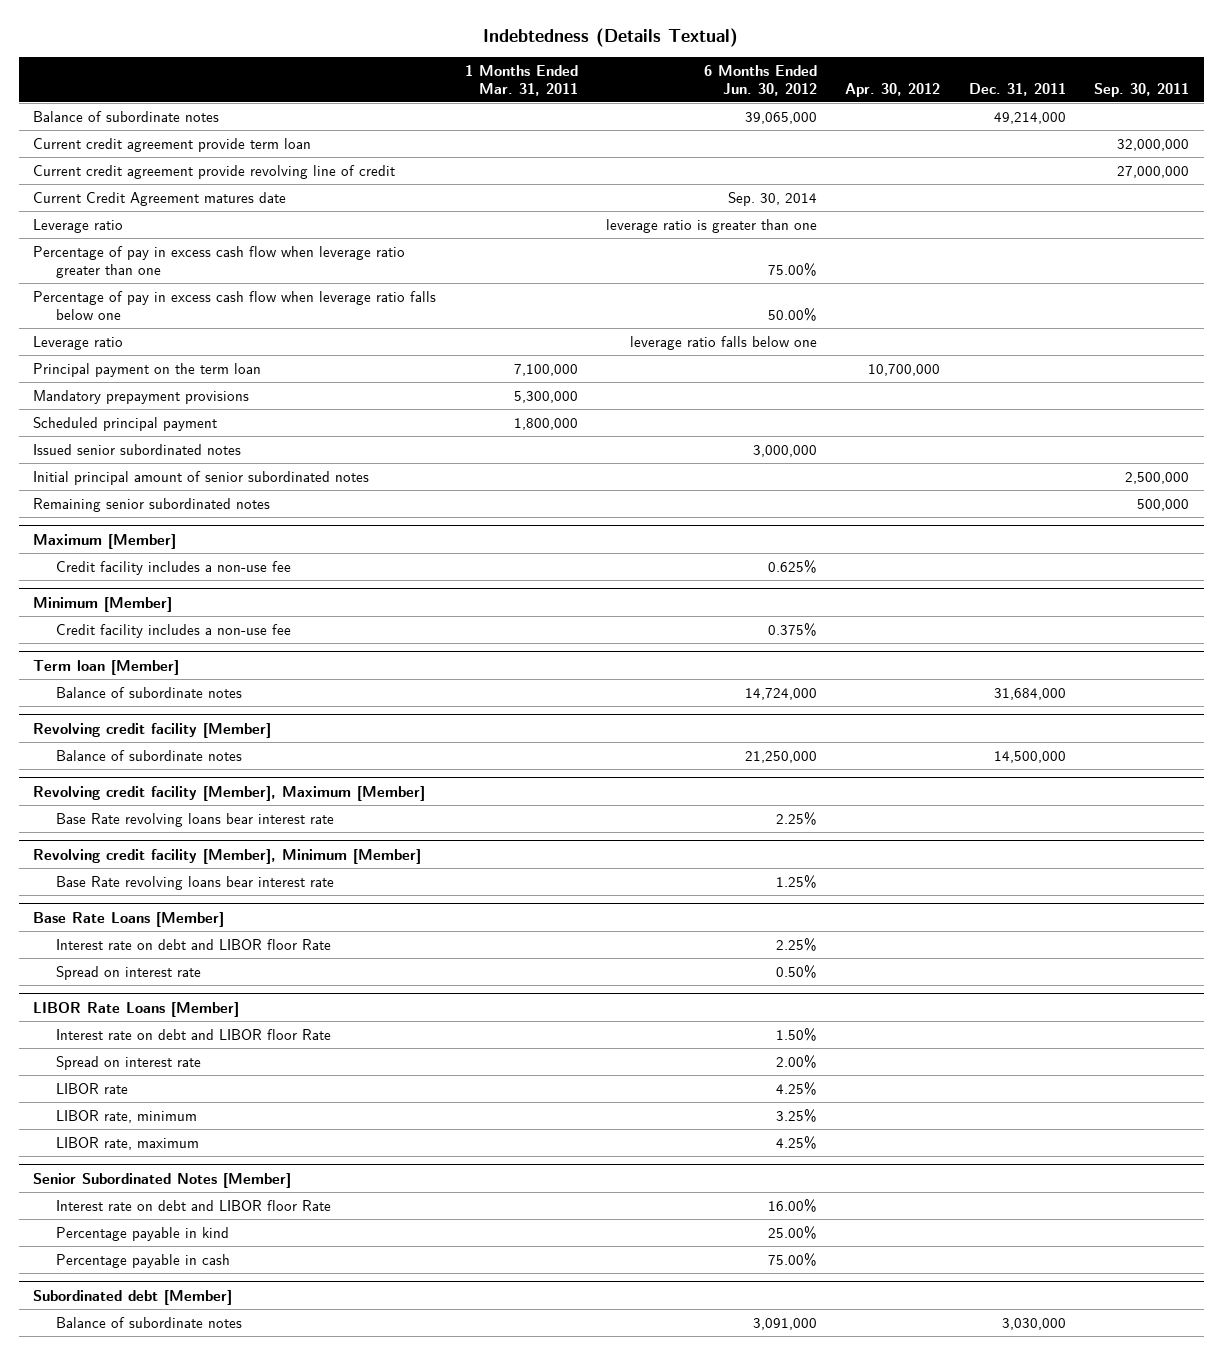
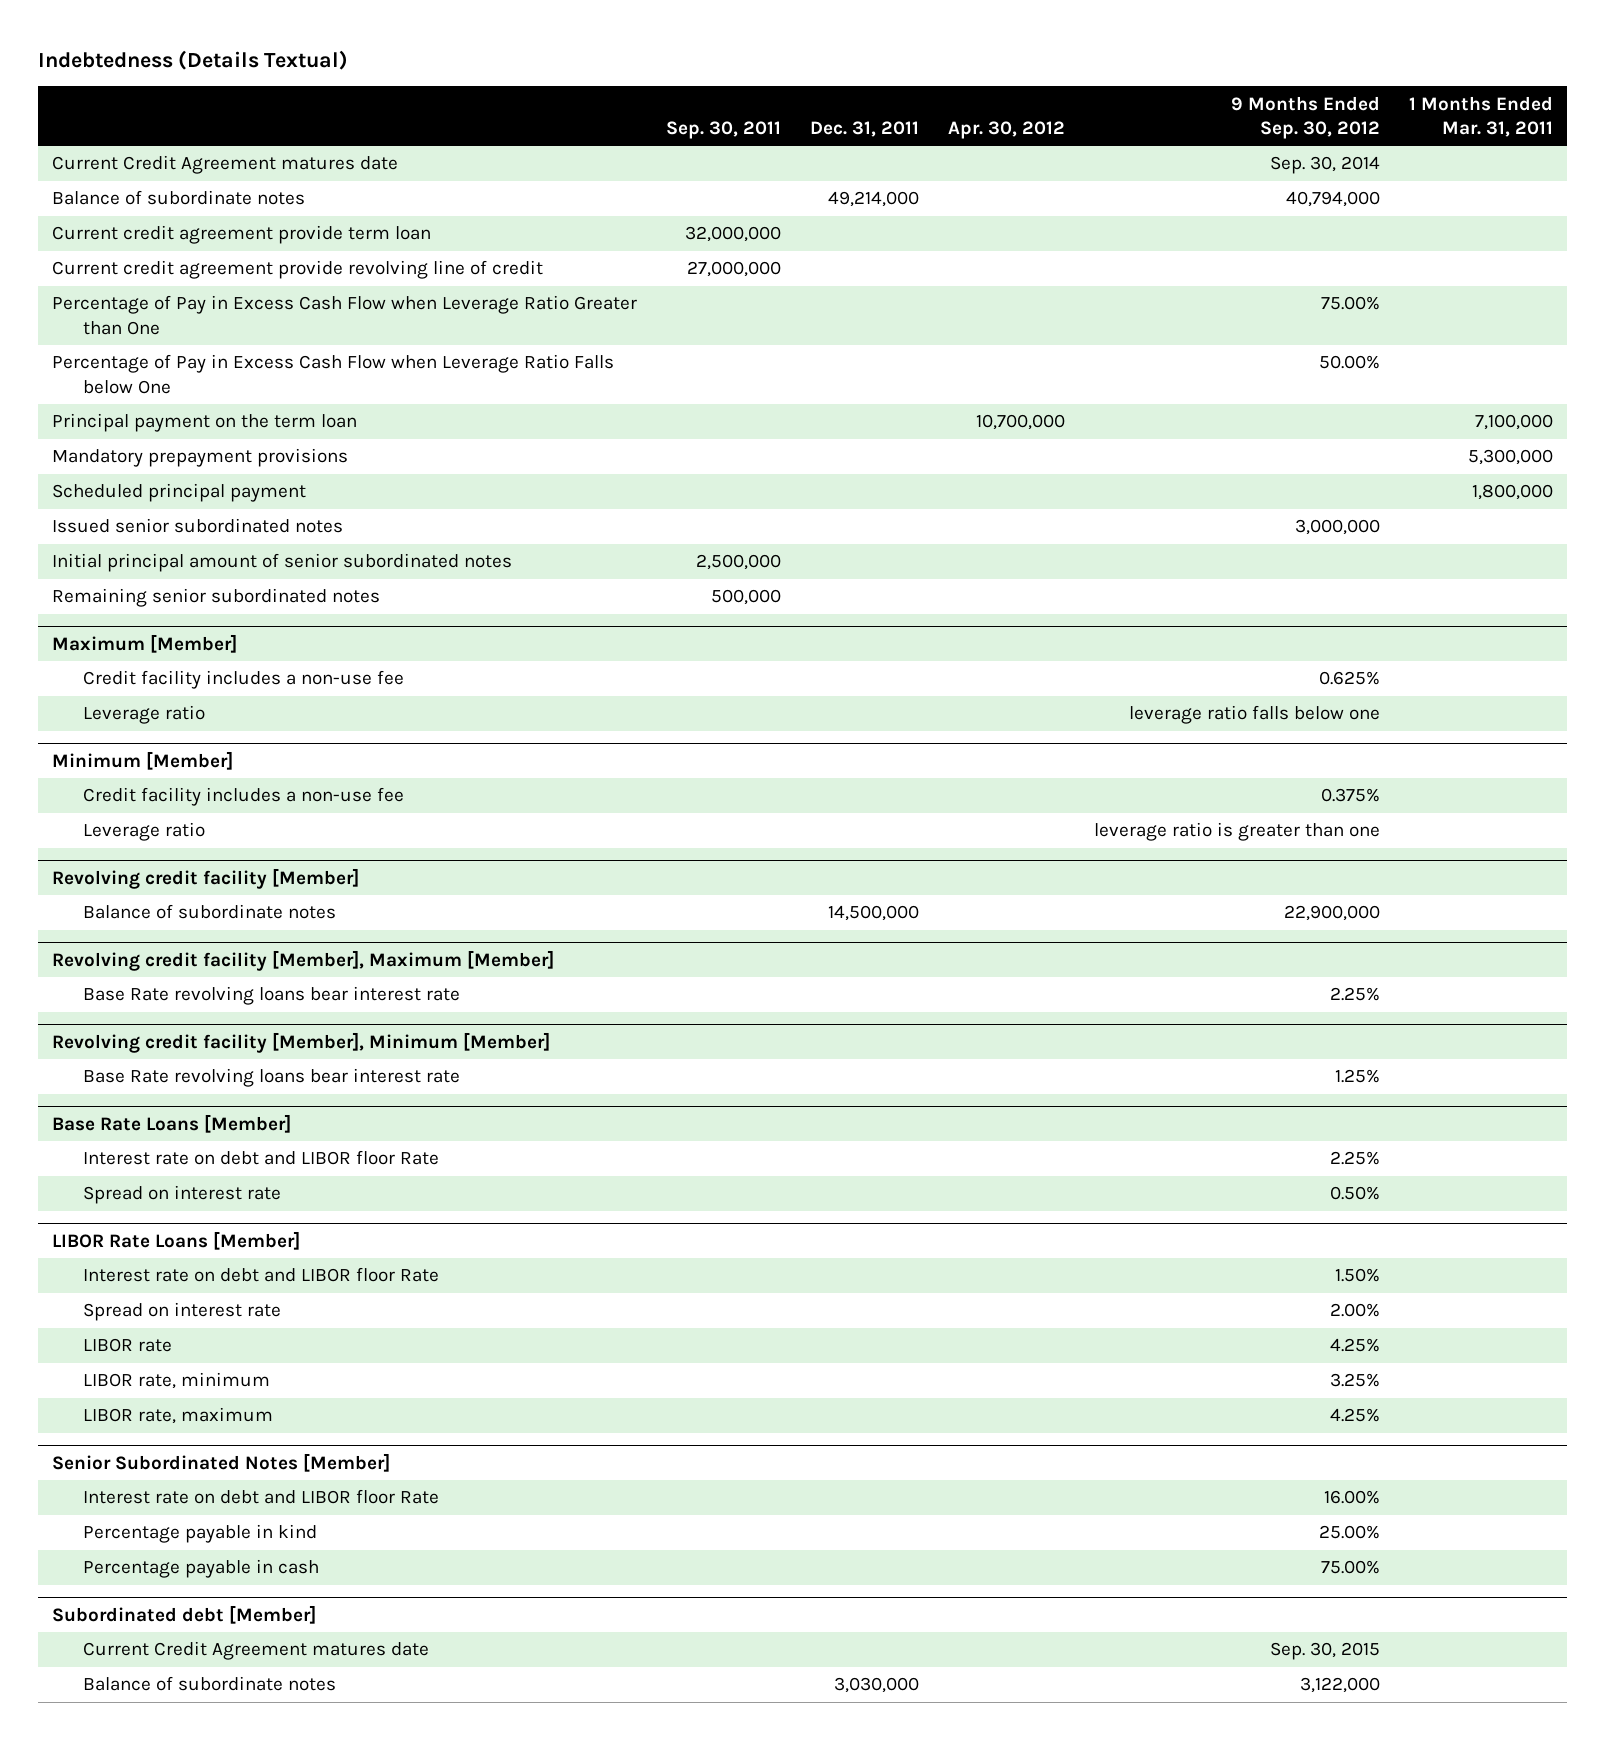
[704,64,818,96] 6 Months Ended Jun. 30, 2012 -> none
none -> [1231,95,1381,139] 9 Months Ended Sep. 30, 2012
[33,191,287,206] Current Credit Agreement matures date -> [52,155,399,175] Current Credit Agreement matures date
[33,218,124,233] Leverage ratio -> none
[33,335,124,350] Leverage ratio -> none
[33,245,406,278] Percentage of pay in excess cash flow when leverage ratio greater than one -> [52,295,638,335] Percentage of Pay in Excess Cash Flow when Leverage Ratio Greater than One
[33,290,437,320] Percentage of pay in excess cash flow when leverage ratio falls below one -> [52,354,615,394] Percentage of Pay in Excess Cash Flow when Leverage Ratio Falls below One
none -> [82,705,205,725] Leverage ratio
[33,659,180,675] Term loan [Member] -> none
[55,686,242,698] Balance of subordinate notes -> none
none -> [82,822,205,842] Leverage ratio
none -> [82,1641,429,1661] Current Credit Agreement matures date

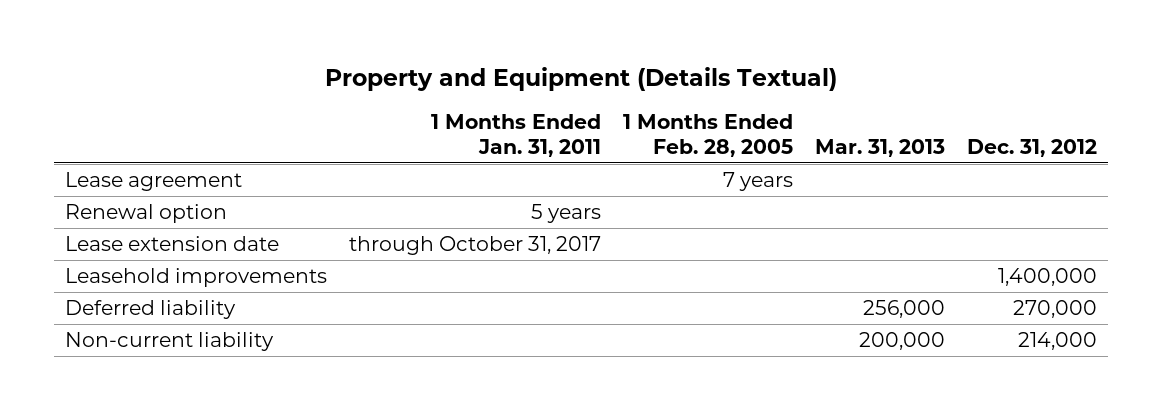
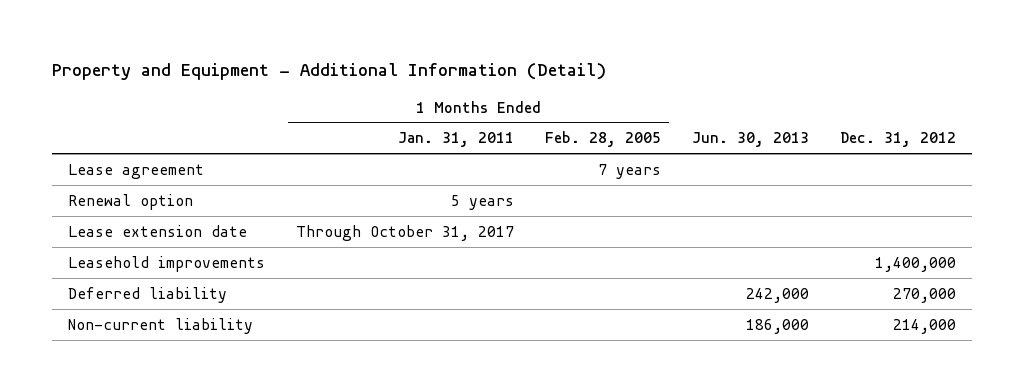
[325,66,838,91] Property and Equipment (Details Textual) -> [52,63,607,81] Property and Equipment - Additional Information (Detail)
[814,138,945,157] Mar. 31, 2013 -> none
none -> [692,132,810,148] Jun. 30, 2013
[349,236,602,256] through October 31, 2017 -> [296,224,515,241] Through October 31, 2017

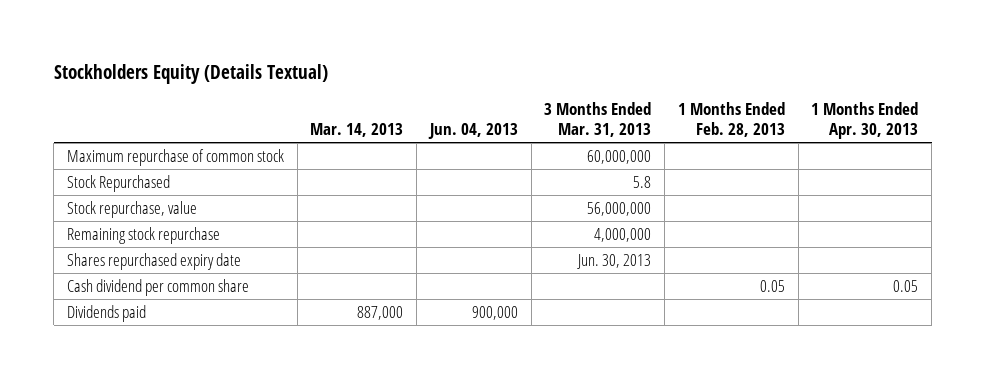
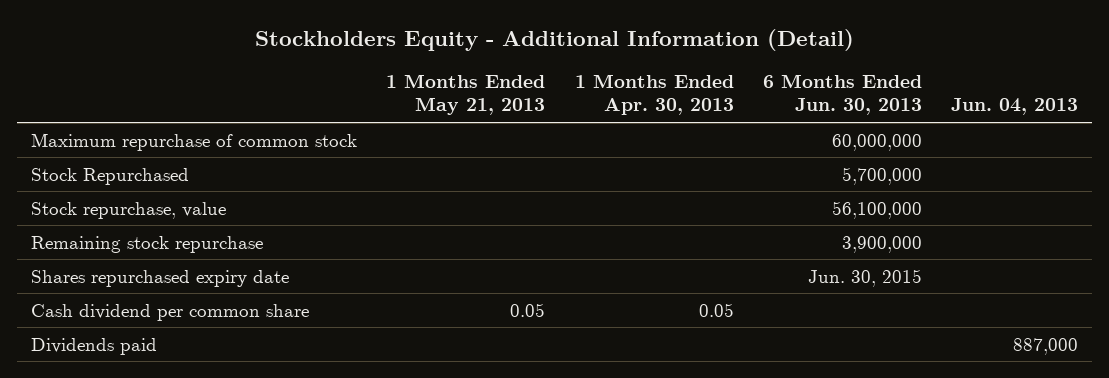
[53,64,328,85] Stockholders Equity (Details Textual) -> [254,28,854,51] Stockholders Equity - Additional Information (Detail)
[310,122,404,137] Mar. 14, 2013 -> none
[544,101,652,137] 3 Months Ended Mar. 31, 2013 -> none
[677,101,785,137] 1 Months Ended Feb. 28, 2013 -> none
none -> [386,74,546,116] 1 Months Ended May 21, 2013
none -> [762,74,922,116] 6 Months Ended Jun. 30, 2013
[471,306,518,321] 900,000 -> [1012,337,1078,355] 887,000

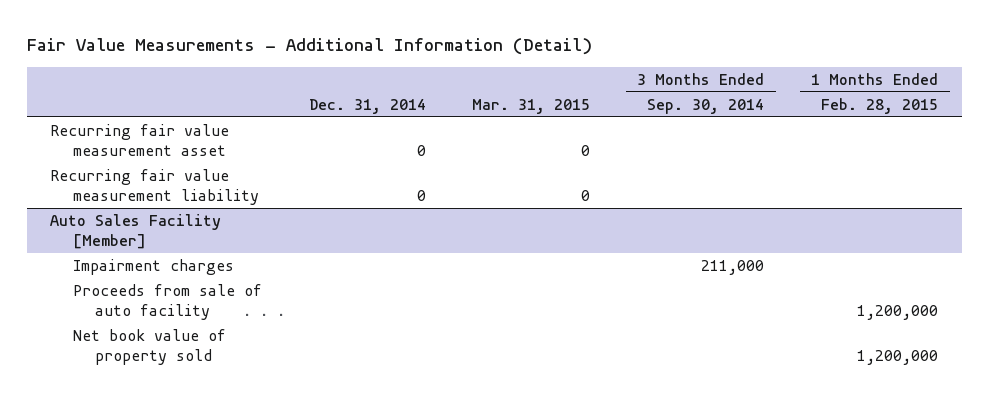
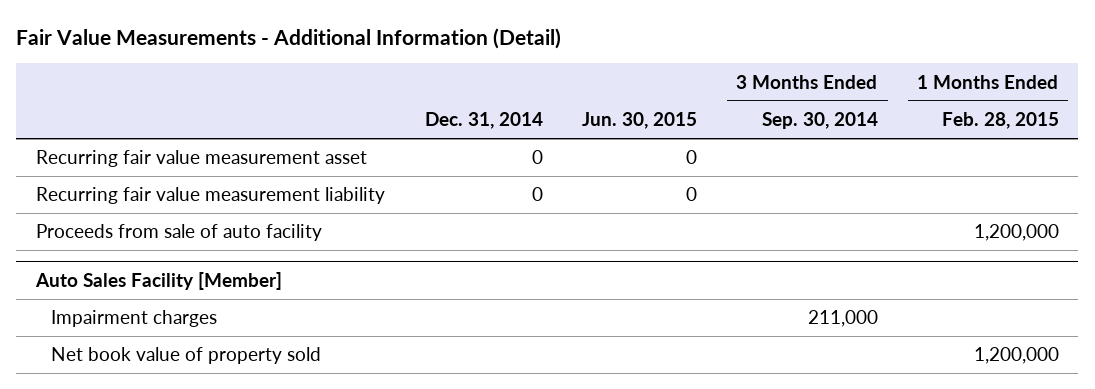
[472,98,591,114] Mar. 31, 2015 -> none
none -> [582,112,698,130] Jun. 30, 2015
none -> [36,224,323,242] Proceeds from sale of auto facility
[72,283,262,321] Proceeds from sale of auto facility -> none

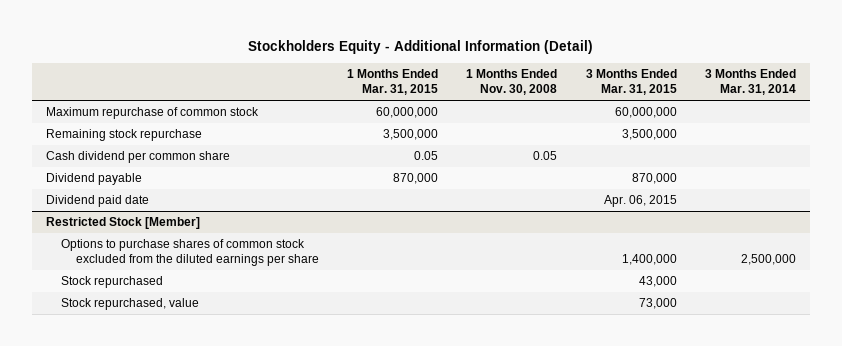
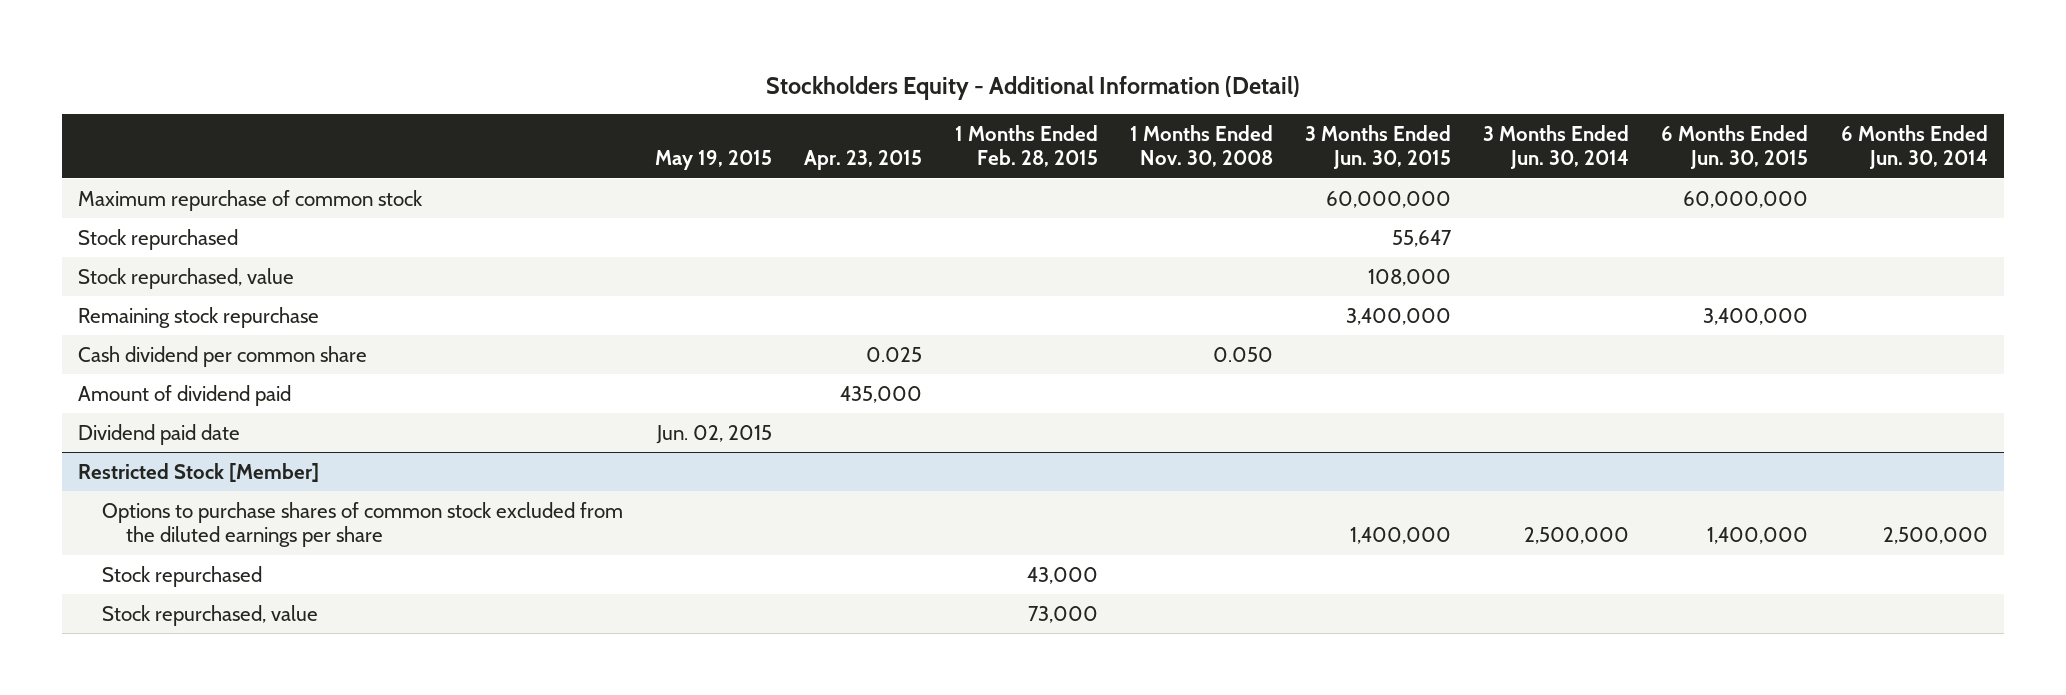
[347,68,439,96] 1 Months Ended Mar. 31, 2015 -> none
[585,68,677,96] 3 Months Ended Mar. 31, 2015 -> none
[704,68,796,96] 3 Months Ended Mar. 31, 2014 -> none
none -> [655,150,773,171] May 19, 2015
none -> [804,150,923,171] Apr. 23, 2015
none -> [954,125,1098,168] 1 Months Ended Feb. 28, 2015
none -> [1304,125,1451,170] 3 Months Ended Jun. 30, 2015
none -> [1483,125,1630,170] 3 Months Ended Jun. 30, 2014
none -> [1661,125,1809,170] 6 Months Ended Jun. 30, 2015
none -> [1840,125,1988,170] 6 Months Ended Jun. 30, 2014
none -> [78,228,239,250] Stock repurchased
none -> [78,267,295,289] Stock repurchased, value
[46,173,143,186] Dividend payable -> none
[533,151,558,161] 0.05 -> [1212,346,1273,362] 0.050
none -> [78,384,292,406] Amount of dividend paid

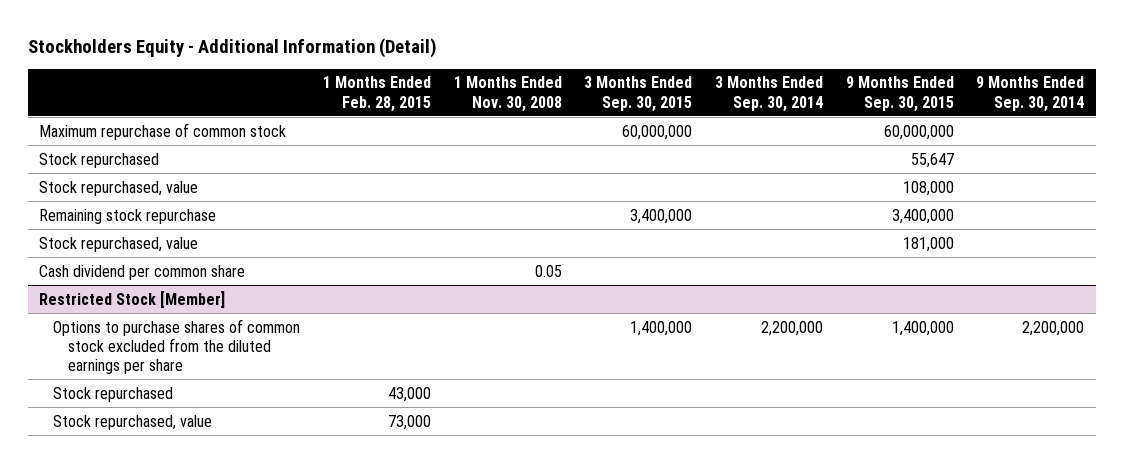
[655,150,773,171] May 19, 2015 -> none
[804,150,923,171] Apr. 23, 2015 -> none
[1304,125,1451,170] 3 Months Ended Jun. 30, 2015 -> none
[1483,125,1630,170] 3 Months Ended Jun. 30, 2014 -> none
[1661,125,1809,170] 6 Months Ended Jun. 30, 2015 -> none
[1840,125,1988,170] 6 Months Ended Jun. 30, 2014 -> none
none -> [584,76,693,112] 3 Months Ended Sep. 30, 2015
none -> [715,76,824,112] 3 Months Ended Sep. 30, 2014
none -> [845,76,954,112] 9 Months Ended Sep. 30, 2015
none -> [976,76,1085,112] 9 Months Ended Sep. 30, 2014
[78,384,292,406] Amount of dividend paid -> none
[78,423,241,445] Dividend paid date -> none
none -> [39,236,199,252] Stock repurchased, value
[1212,346,1273,362] 0.050 -> [534,264,562,277] 0.05

